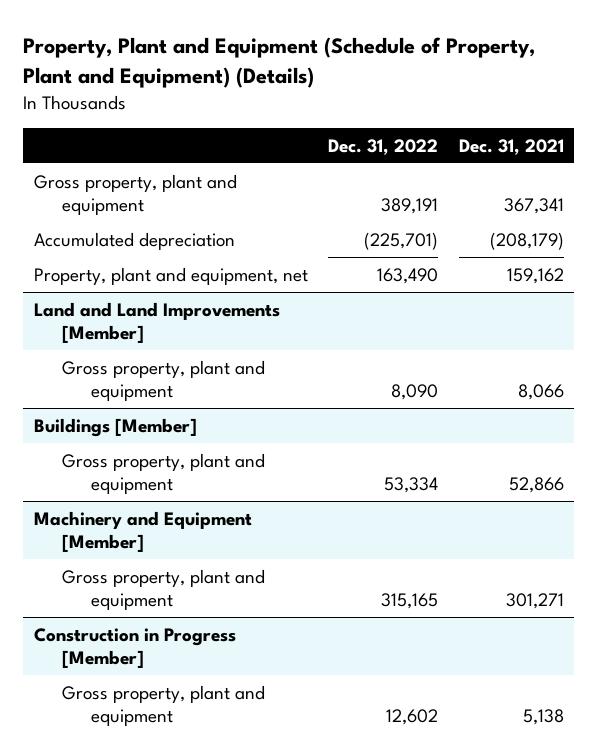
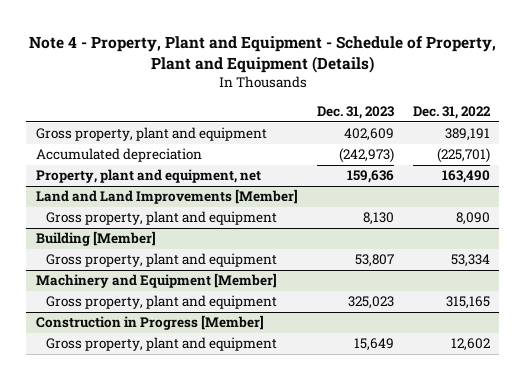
[23,37,536,88] Property, Plant and Equipment (Schedule of Property, Plant and Equipment) (Details) -> [28,35,496,73] Note 4 - Property, Plant and Equipment - Schedule of Property, Plant and Equipment (Details)
[459,138,565,155] Dec. 31, 2021 -> none
none -> [316,106,394,120] Dec. 31, 2023
[33,417,197,437] Buildings [Member] -> [35,231,156,247] Building [Member]

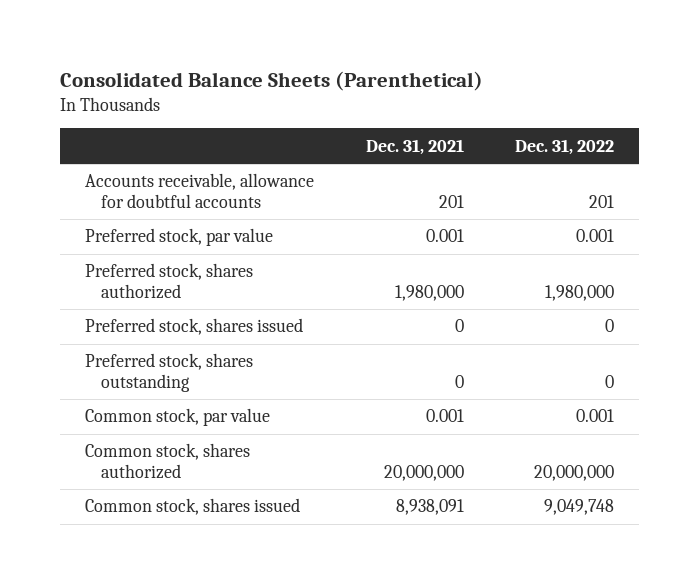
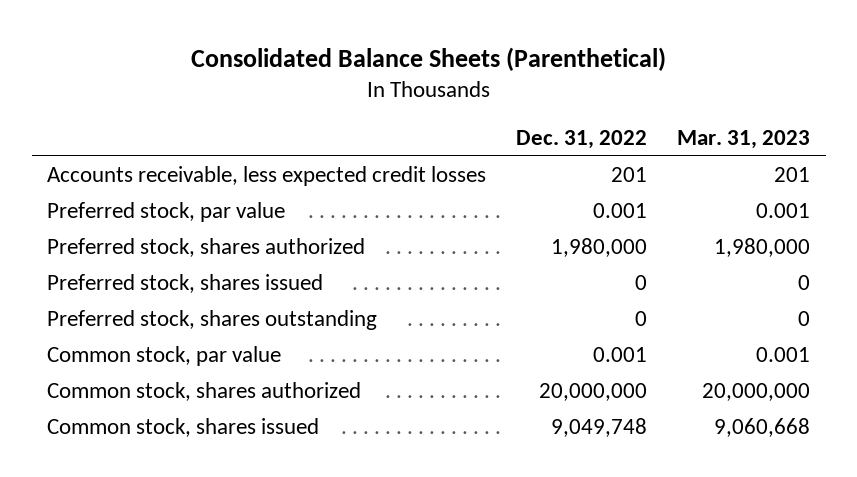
[365,138,464,155] Dec. 31, 2021 -> none
none -> [677,130,811,150] Mar. 31, 2023
[85,173,315,209] Accounts receivable, allowance for doubtful accounts -> [46,166,486,187] Accounts receivable, less expected credit losses

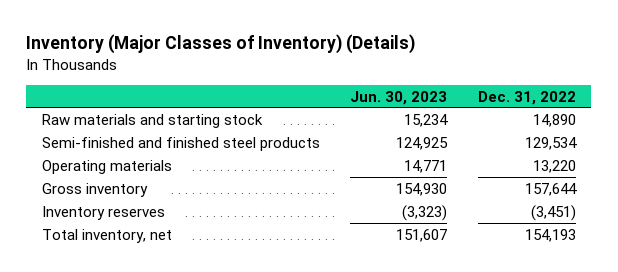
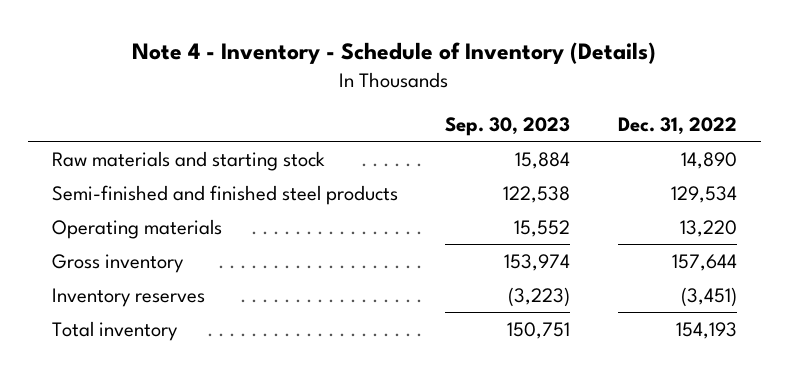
[26,34,416,55] Inventory (Major Classes of Inventory) (Details) -> [132,42,657,65] Note 4 - Inventory - Schedule of Inventory (Details)
[350,90,448,105] Jun. 30, 2023 -> none
none -> [445,116,571,136] Sep. 30, 2023
[41,228,172,243] Total inventory, net -> [51,320,178,341] Total inventory

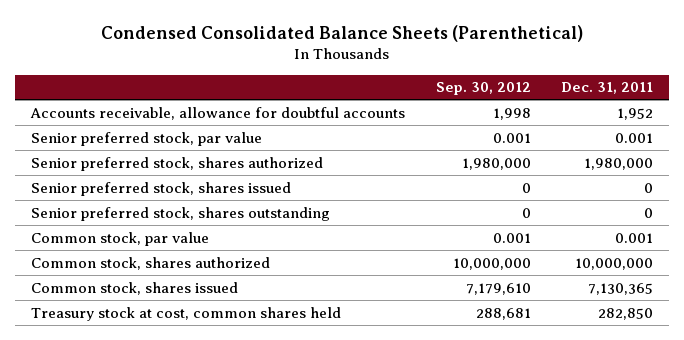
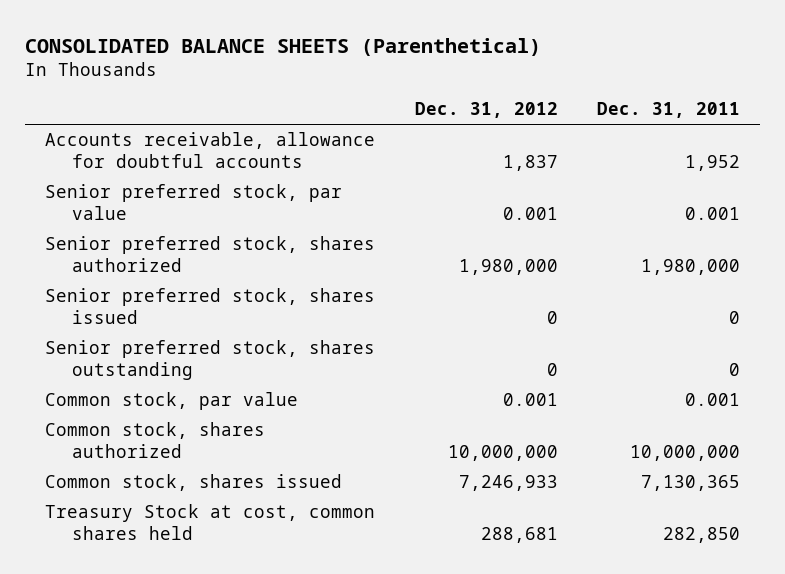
[101,24,584,42] Condensed Consolidated Balance Sheets (Parenthetical) -> [25,37,542,56] CONSOLIDATED BALANCE SHEETS (Parenthetical)
[435,82,531,96] Sep. 30, 2012 -> none
none -> [414,102,558,119] Dec. 31, 2012
[30,306,341,321] Treasury stock at cost, common shares held -> [45,504,376,541] Treasury Stock at cost, common shares held

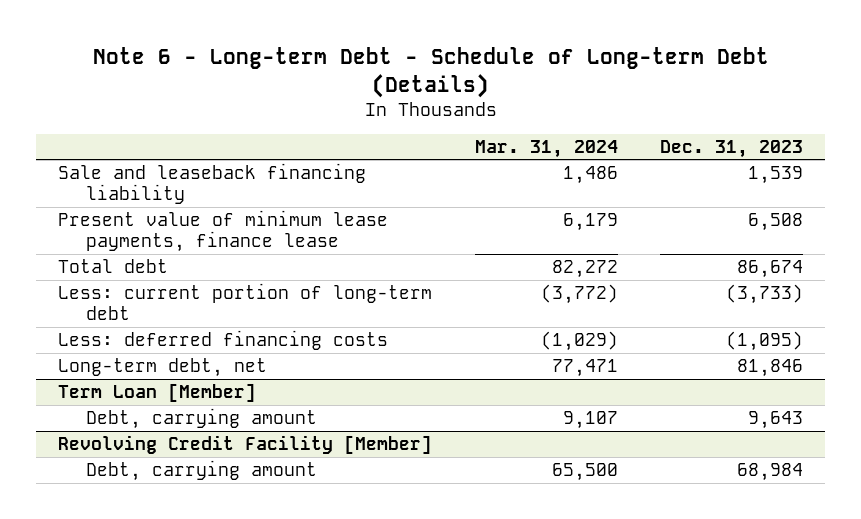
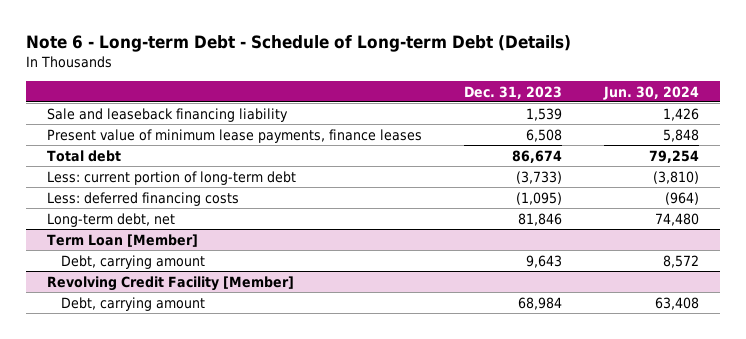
[474,139,618,158] Mar. 31, 2024 -> none
none -> [602,85,699,100] Jun. 30, 2024
[57,210,388,252] Present value of minimum lease payments, finance lease -> [46,128,422,143] Present value of minimum lease payments, finance leases

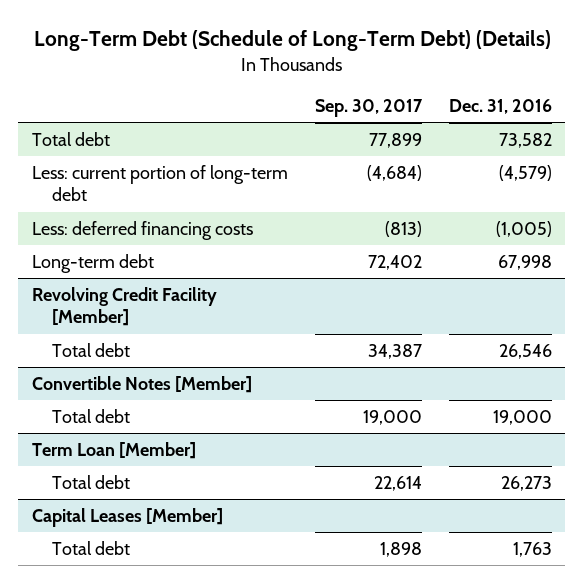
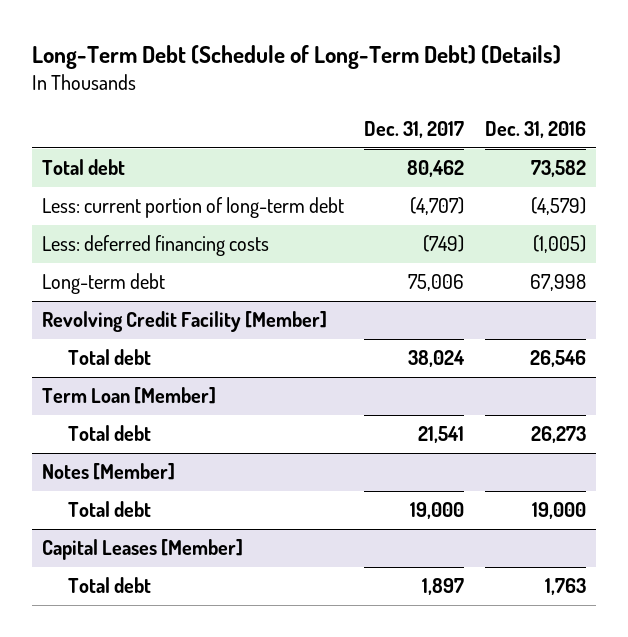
[314,99,423,118] Sep. 30, 2017 -> none
none -> [364,121,465,139] Dec. 31, 2017
[31,375,252,393] Convertible Notes [Member] -> none
[52,408,131,423] Total debt -> none
none -> [41,463,175,481] Notes [Member]
none -> [67,501,151,518] Total debt

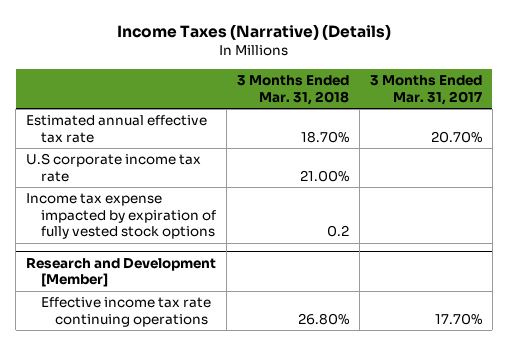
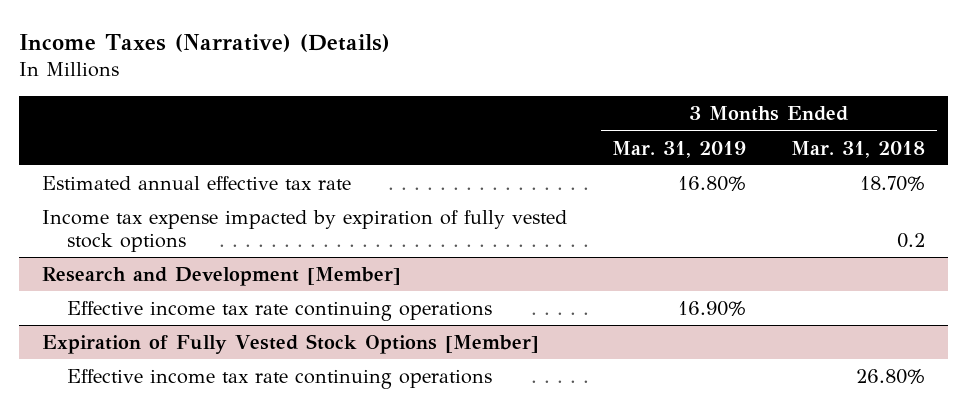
[369,75,482,105] 3 Months Ended Mar. 31, 2017 -> none
none -> [611,140,746,158] Mar. 31, 2019
[26,153,202,182] U.S corporate income tax rate -> none
none -> [67,300,493,321] Effective income tax rate continuing operations
none -> [41,333,539,354] Expiration of Fully Vested Stock Options [Member]

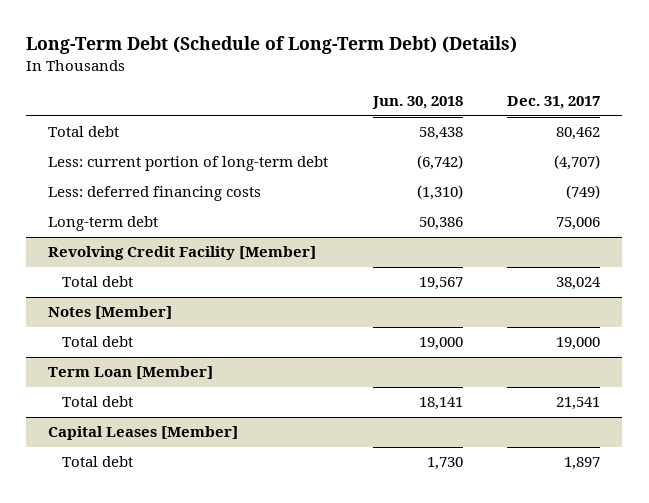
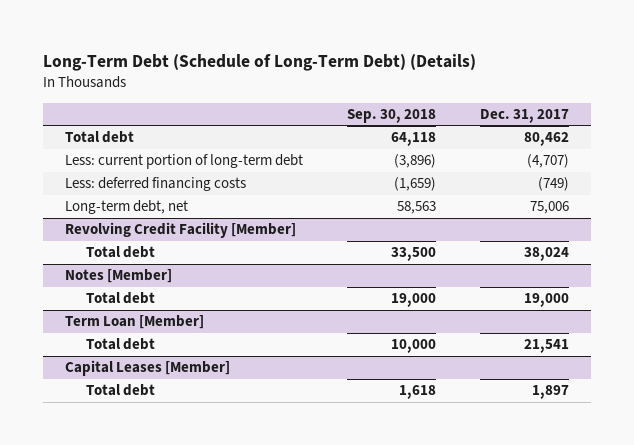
[371,96,463,110] Jun. 30, 2018 -> none
none -> [346,108,436,123] Sep. 30, 2018
[48,216,159,232] Long-term debt -> [65,200,189,215] Long-term debt, net

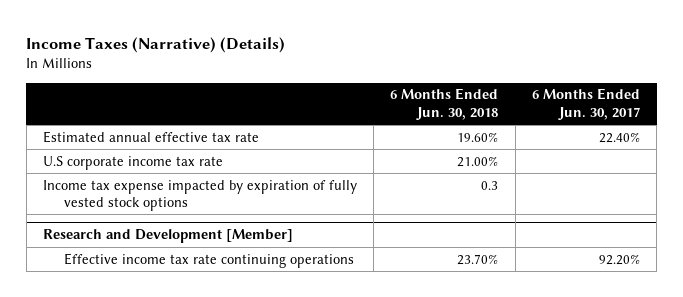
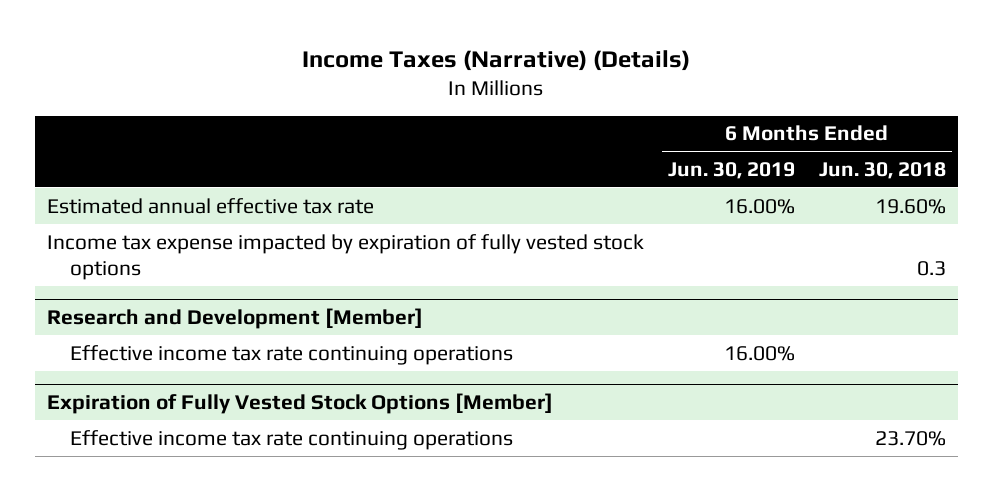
[531,88,640,120] 6 Months Ended Jun. 30, 2017 -> none
none -> [667,161,795,179] Jun. 30, 2019
[42,155,223,170] U.S corporate income tax rate -> none
none -> [70,344,514,365] Effective income tax rate continuing operations
none -> [46,392,553,414] Expiration of Fully Vested Stock Options [Member]

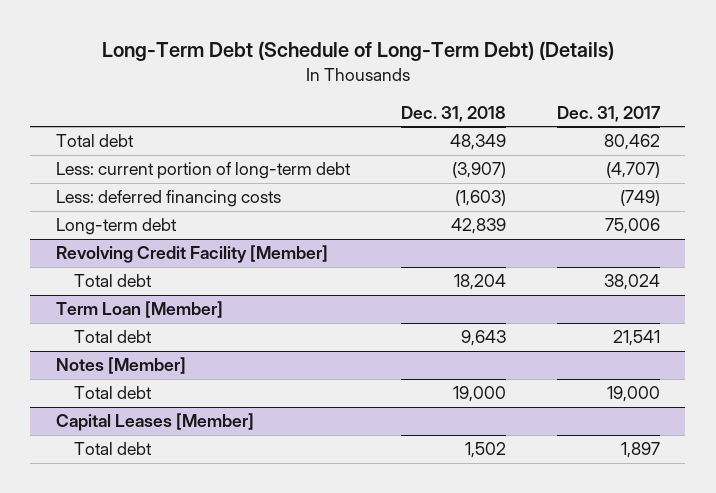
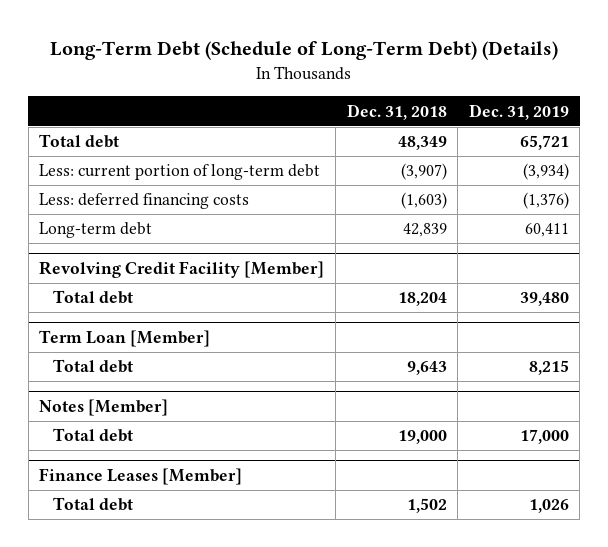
[556,105,661,122] Dec. 31, 2017 -> none
none -> [468,103,569,120] Dec. 31, 2019
[55,413,254,432] Capital Leases [Member] -> [39,468,243,486] Finance Leases [Member]

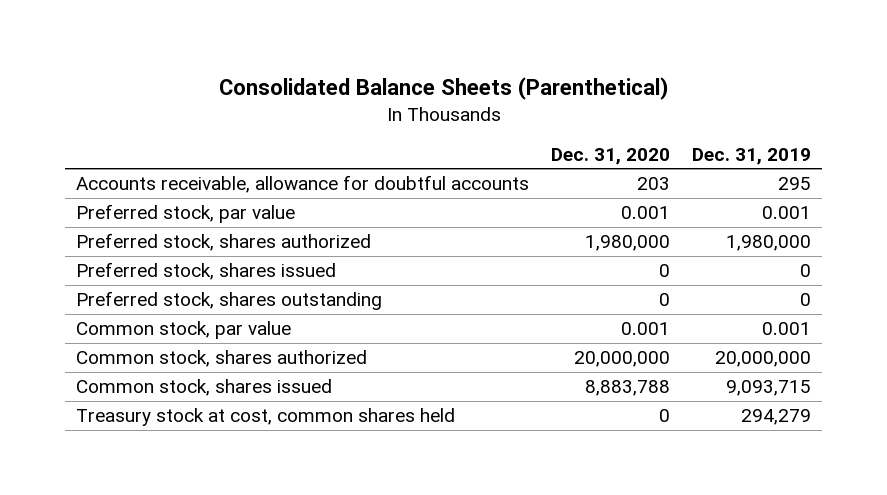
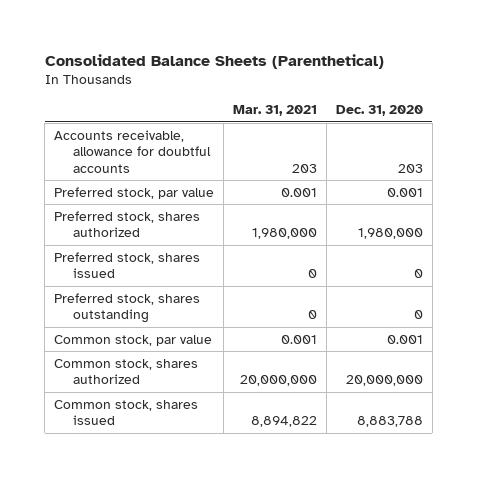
[692,147,812,165] Dec. 31, 2019 -> none
none -> [233,105,318,117] Mar. 31, 2021
[76,408,456,427] Treasury stock at cost, common shares held -> none

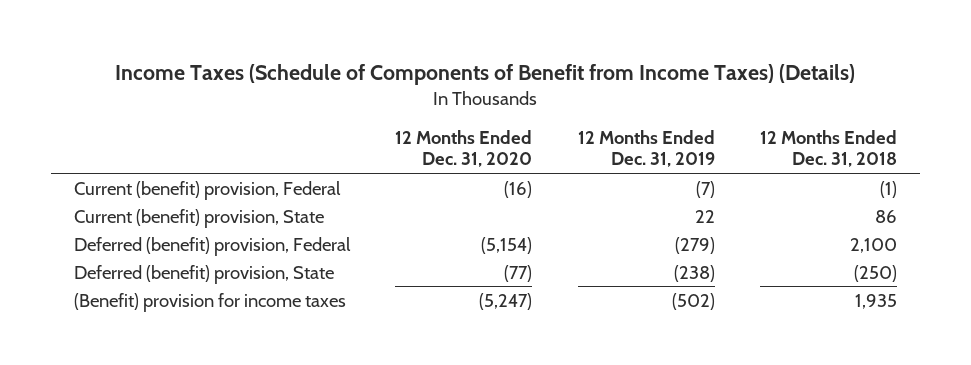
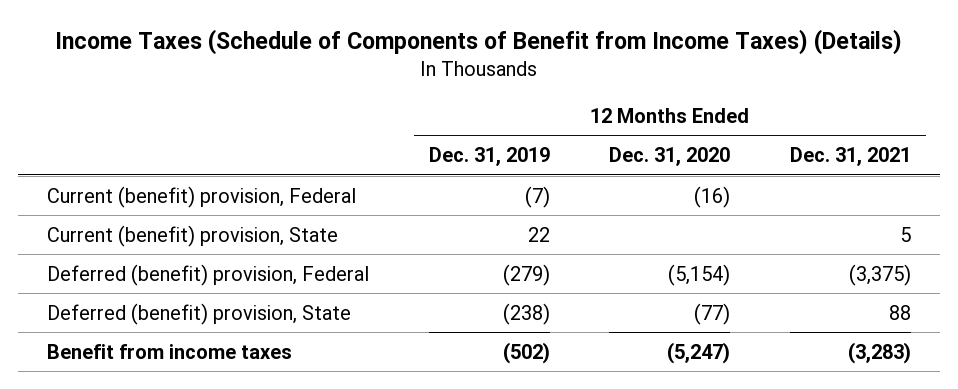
[760,130,898,168] 12 Months Ended Dec. 31, 2018 -> none
none -> [789,147,911,167] Dec. 31, 2021
[73,292,346,312] (Benefit) provision for income taxes -> [47,343,293,359] Benefit from income taxes

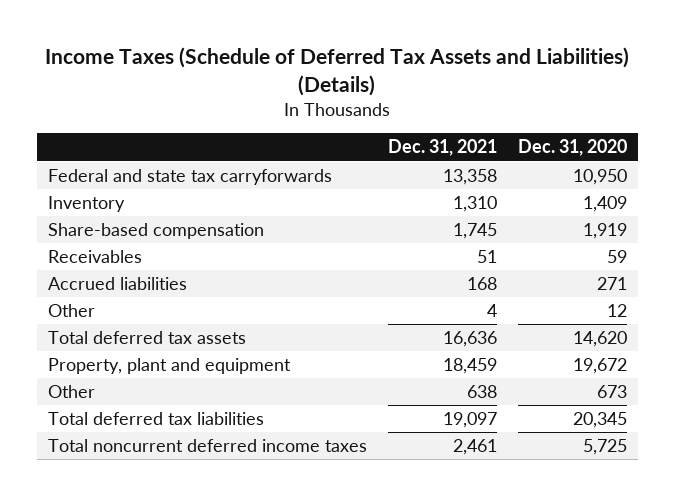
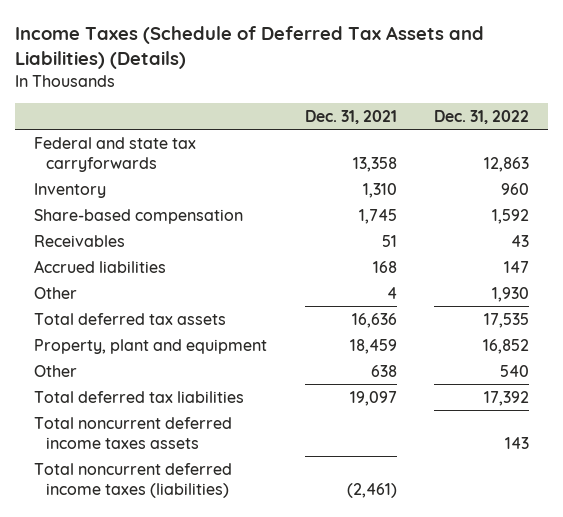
[518,139,628,157] Dec. 31, 2020 -> none
none -> [434,110,530,125] Dec. 31, 2022
none -> [33,416,232,449] Total noncurrent deferred income taxes assets
[47,439,367,453] Total noncurrent deferred income taxes -> [33,462,232,498] Total noncurrent deferred income taxes (liabilities)
[452,439,497,456] 2,461 -> [346,482,397,498] (2,461)

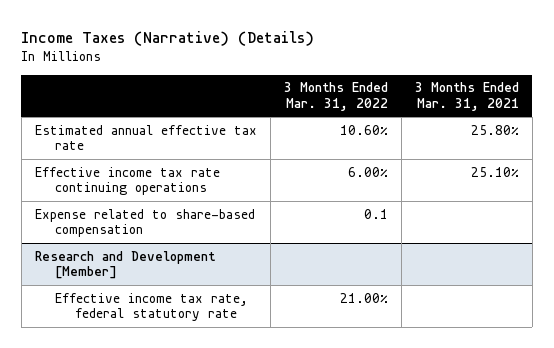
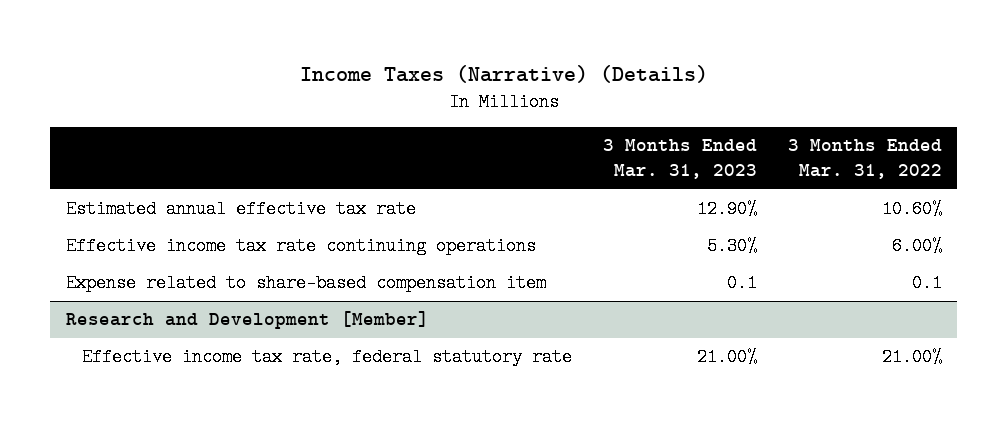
[414,82,519,112] 3 Months Ended Mar. 31, 2021 -> none
none -> [602,139,757,180] 3 Months Ended Mar. 31, 2023
[34,208,255,238] Expense related to share-based compensation -> [65,274,546,293] Expense related to share-based compensation item

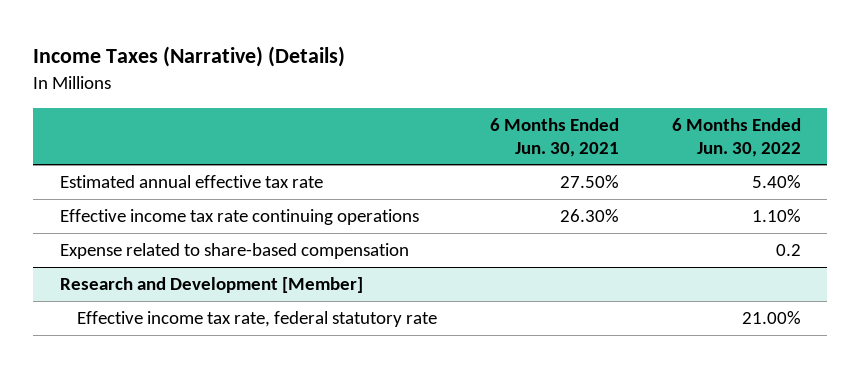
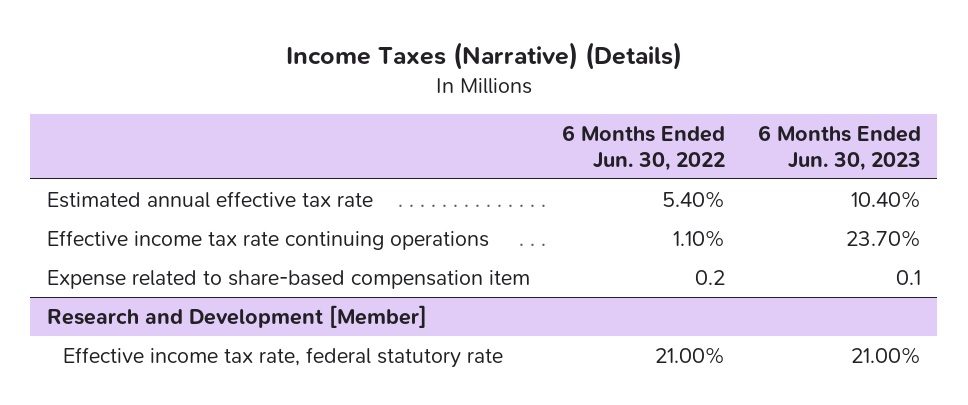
[489,118,619,157] 6 Months Ended Jun. 30, 2021 -> none
none -> [758,124,922,171] 6 Months Ended Jun. 30, 2023
[59,243,409,260] Expense related to share-based compensation -> [46,269,530,289] Expense related to share-based compensation item

